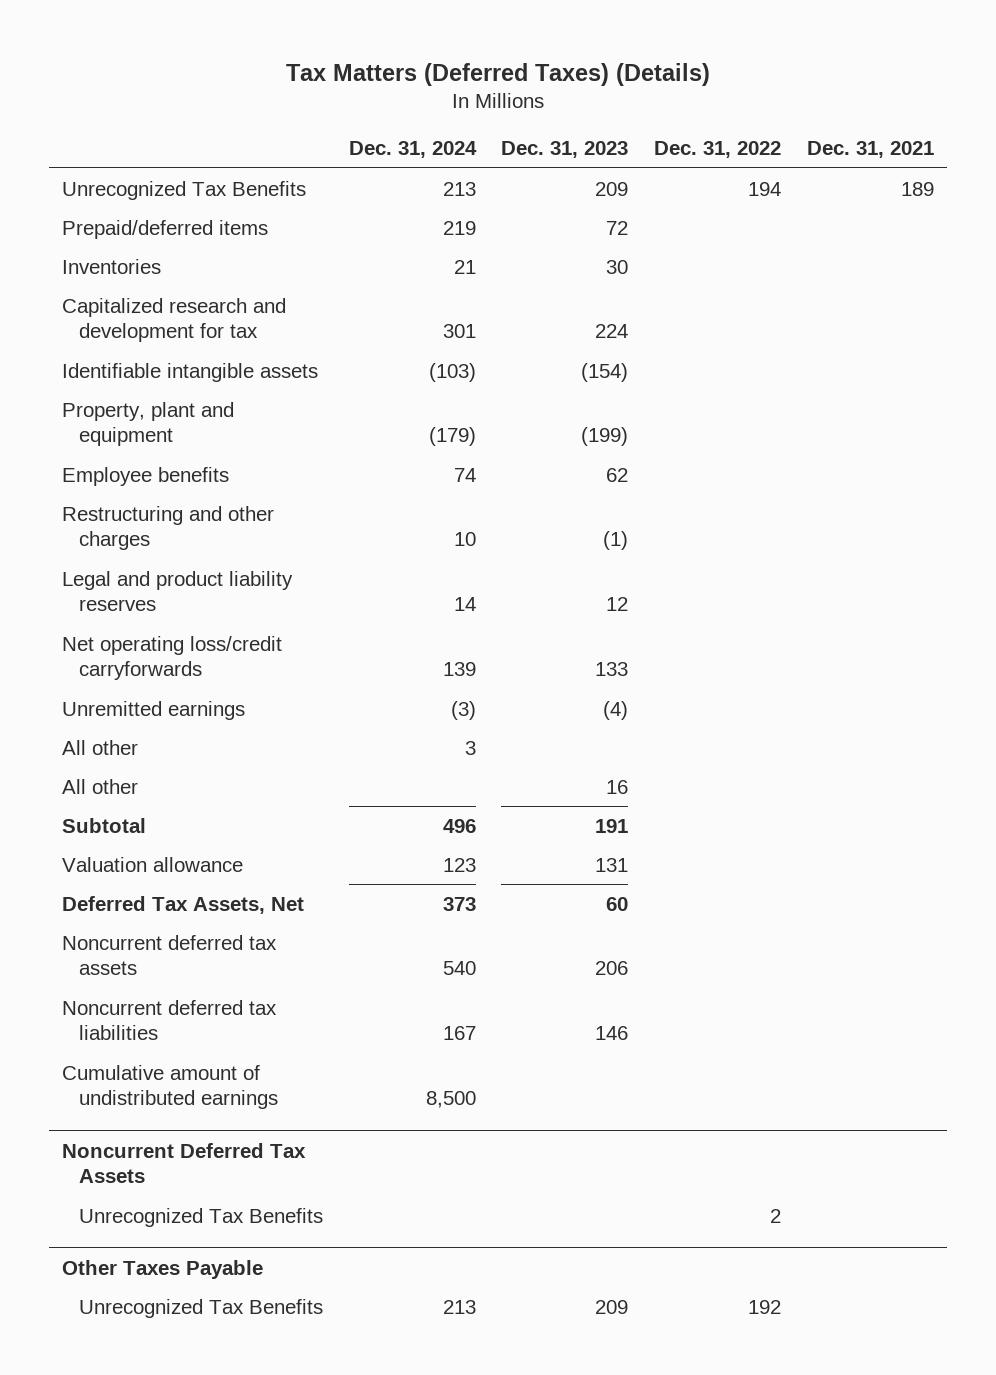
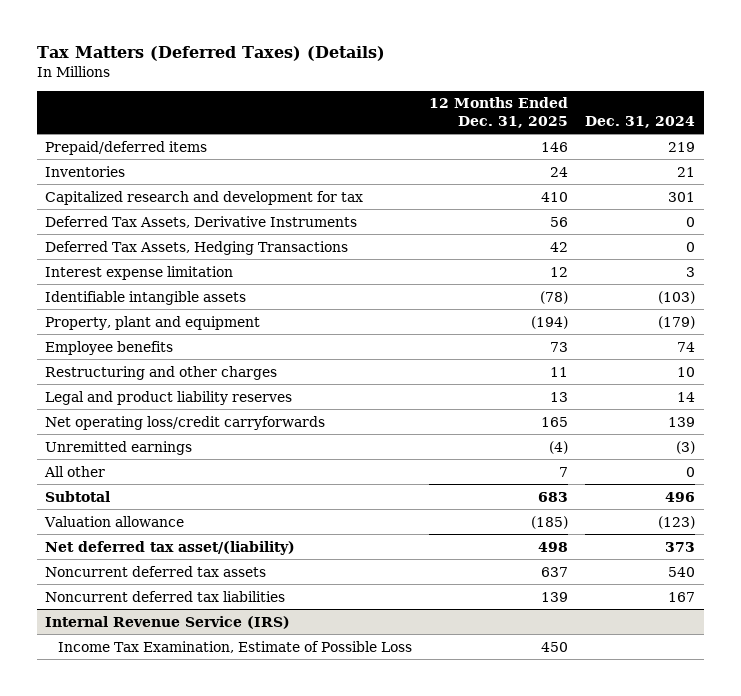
[501,140,629,158] Dec. 31, 2023 -> none
[654,140,782,158] Dec. 31, 2022 -> none
[806,140,934,158] Dec. 31, 2021 -> none
none -> [429,97,569,128] 12 Months Ended Dec. 31, 2025
[61,180,306,200] Unrecognized Tax Benefits -> none
none -> [45,215,358,228] Deferred Tax Assets, Derivative Instruments
none -> [45,240,349,255] Deferred Tax Assets, Hedging Transactions
none -> [45,265,234,280] Interest expense limitation
[61,778,138,794] All other -> none
[464,740,476,755] 3 -> [686,466,696,477] 0
[442,857,476,872] 123 -> [658,515,696,529] (123)
[61,895,304,914] Deferred Tax Assets, Net -> [45,540,296,555] Net deferred tax asset/(liability)
[61,1064,279,1110] Cumulative amount of undistributed earnings -> none
[61,1142,306,1184] Noncurrent Deferred Tax Assets -> none
[79,1207,324,1227] Unrecognized Tax Benefits -> none
[61,1259,263,1279] Other Taxes Payable -> none
[79,1298,324,1318] Unrecognized Tax Benefits -> none
none -> [45,615,291,629] Internal Revenue Service (IRS)
none -> [58,640,413,653] Income Tax Examination, Estimate of Possible Loss

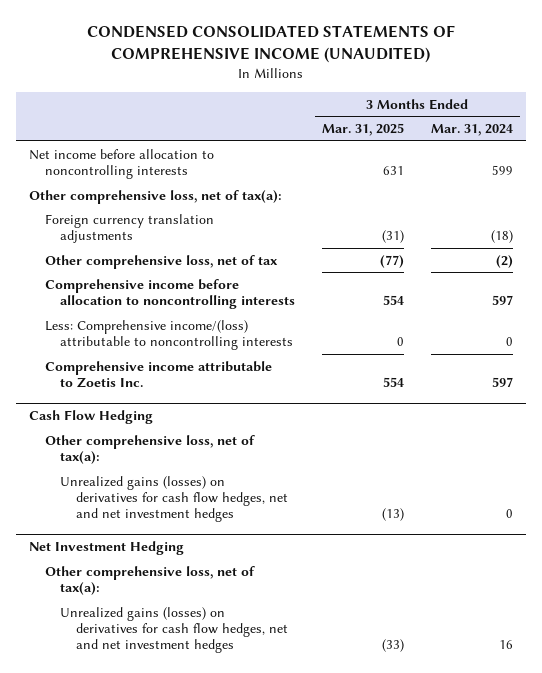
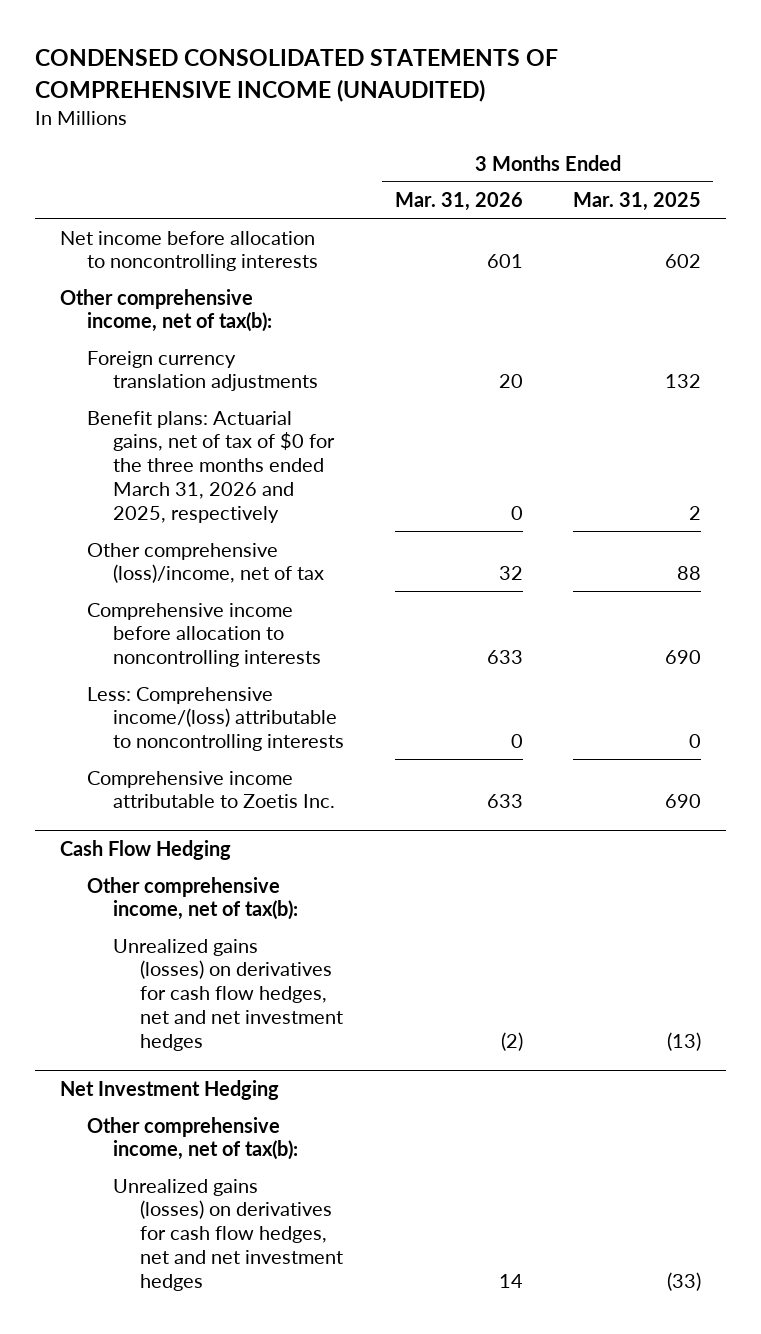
[430,124,513,137] Mar. 31, 2024 -> none
none -> [394,192,523,212] Mar. 31, 2026
[383,166,405,176] 631 -> [664,254,701,269] 602
[29,189,283,204] Other comprehensive loss, net of tax(a): -> [60,288,272,333] Other comprehensive income, net of tax(b):
[382,230,405,244] (31) -> [664,374,701,389] 132
none -> [86,410,336,524] Benefit plans: Actuarial gains, net of tax of $0 for the three months ended March 31, 2026 and 2025, respectively
[44,254,278,269] Other comprehensive loss, net of tax -> [86,542,325,584] Other comprehensive (loss)/income, net of tax
[380,254,405,268] (77) -> [676,566,701,581] 88
[383,295,405,306] 554 -> [664,650,701,665] 690
[383,377,405,388] 554 -> [664,794,701,809] 690
[44,434,255,465] Other comprehensive loss, net of tax(a): -> [86,876,299,921] Other comprehensive income, net of tax(b):
[44,565,255,596] Other comprehensive loss, net of tax(a): -> [86,1116,299,1161] Other comprehensive income, net of tax(b):

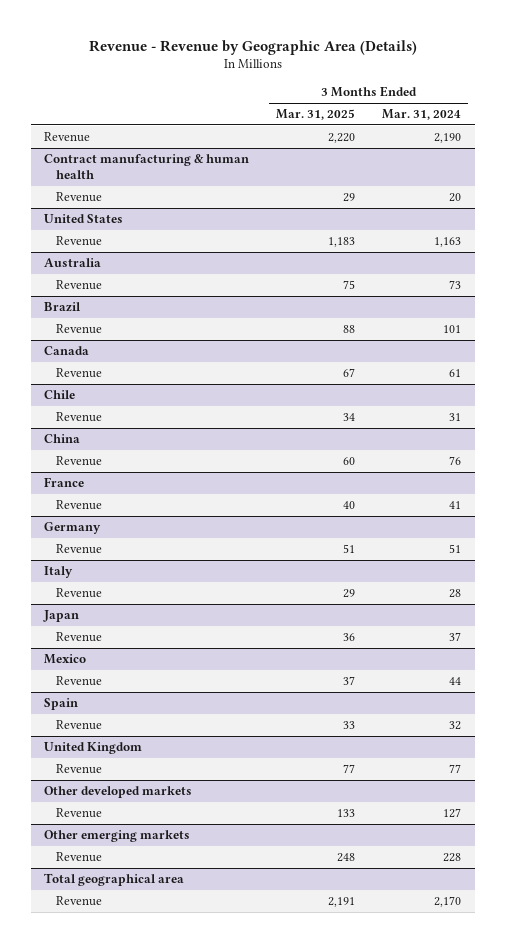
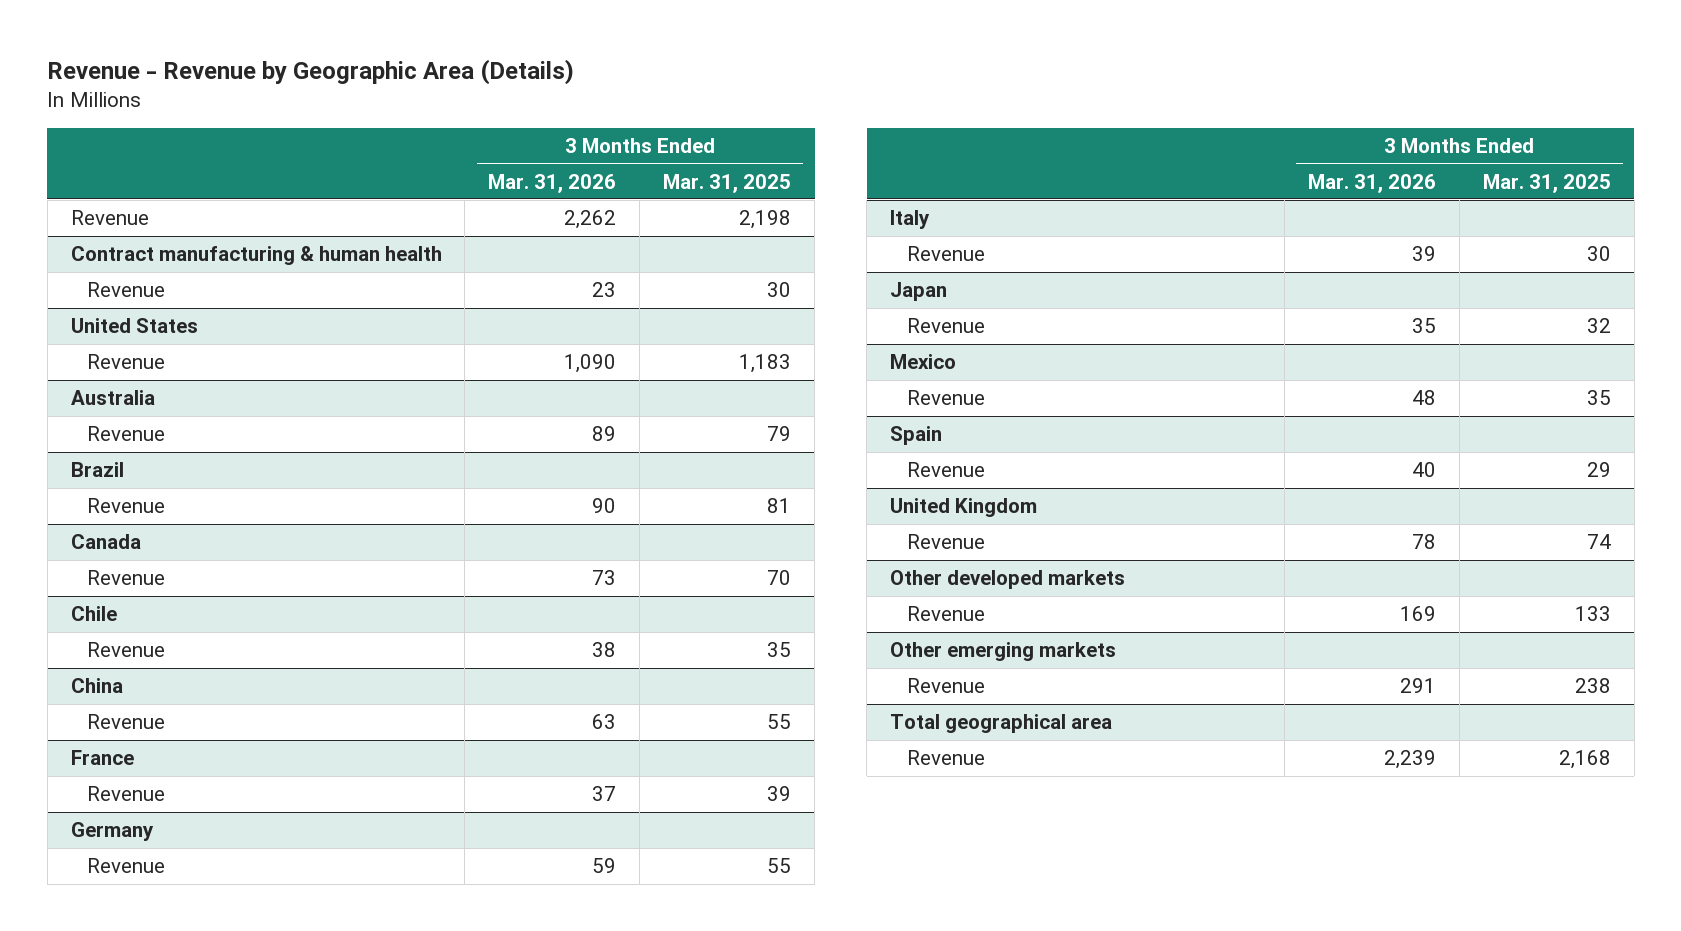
[382,109,462,121] Mar. 31, 2024 -> none
none -> [488,173,617,193] Mar. 31, 2026
[328,133,356,144] 2,220 -> [739,210,792,230] 2,198
[343,193,356,203] 29 -> [767,282,792,298] 30
[343,280,356,290] 75 -> [767,426,792,442] 79
[343,325,356,334] 88 -> [767,498,792,514] 81
[343,368,356,378] 67 -> [767,570,792,586] 70
[343,413,356,422] 34 -> [767,642,792,658] 35
[343,457,356,466] 60 -> [767,714,792,730] 55
[343,501,356,510] 40 -> [767,786,792,802] 39
[343,544,356,554] 51 -> [767,858,792,874] 55
[343,589,356,599] 29 -> [1586,246,1611,262] 30
[343,633,356,642] 36 -> [1586,318,1611,334] 32
[343,676,356,686] 37 -> [1586,390,1611,406] 35
[343,721,356,730] 33 -> [1586,462,1611,478] 29
[343,764,356,774] 77 -> [1586,534,1611,550] 74
[337,853,356,863] 248 -> [1574,678,1611,694] 238
[328,897,356,908] 2,191 -> [1558,750,1611,770] 2,168

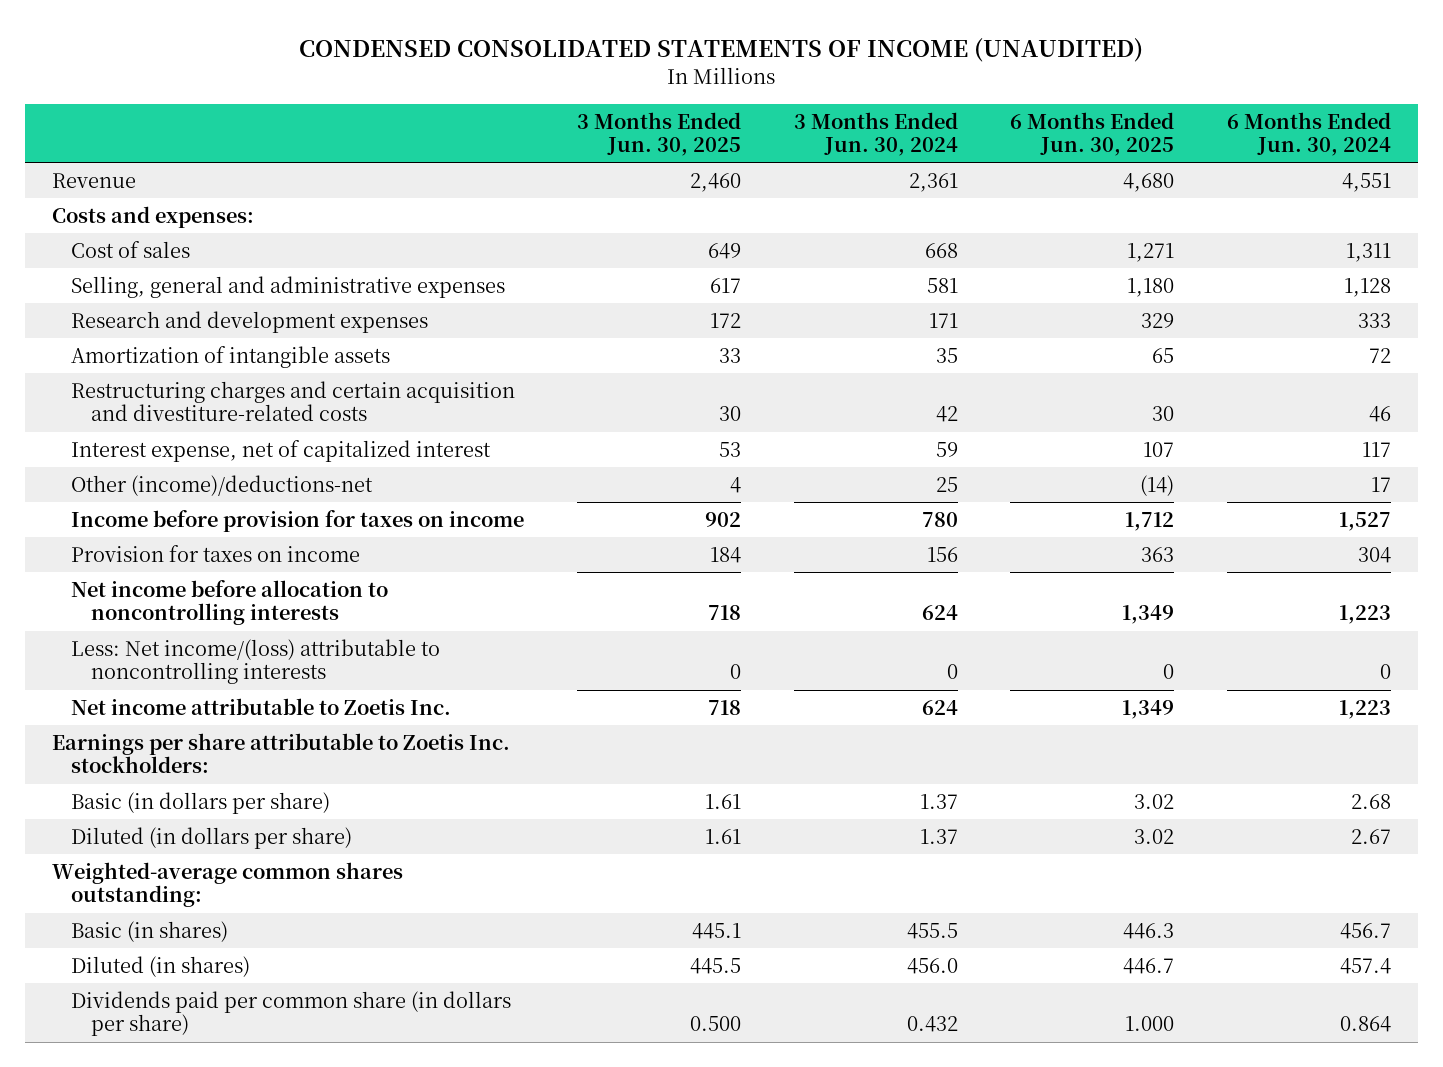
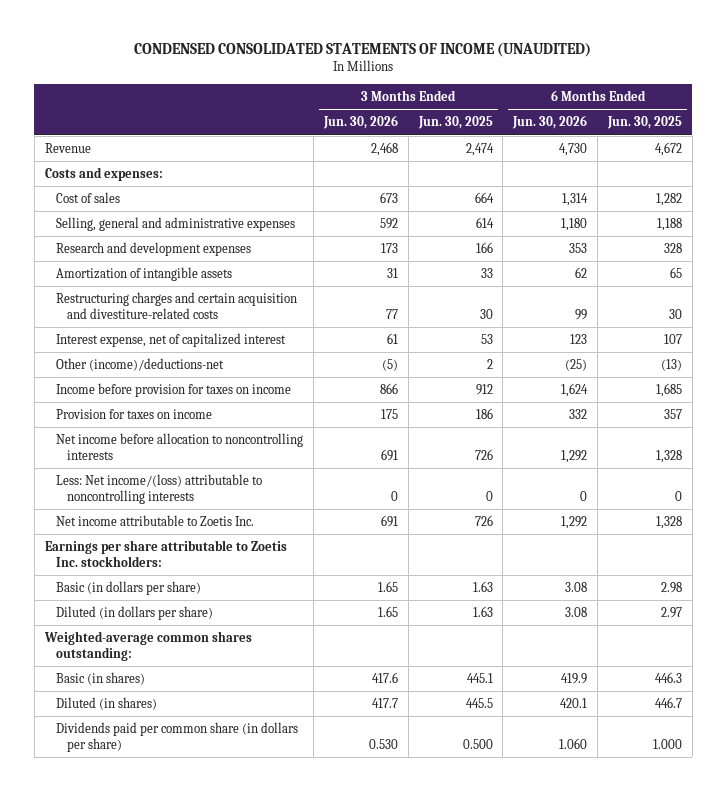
[793,111,958,157] 3 Months Ended Jun. 30, 2024 -> none
[1227,111,1392,157] 6 Months Ended Jun. 30, 2024 -> none
none -> [322,115,398,130] Jun. 30, 2026
none -> [512,115,588,130] Jun. 30, 2026
[690,172,742,192] 2,460 -> [465,143,494,157] 2,474
[1123,172,1175,192] 4,680 -> [655,142,683,157] 4,672
[708,242,742,259] 649 -> [474,192,494,204] 664
[1127,242,1175,262] 1,271 -> [656,193,683,207] 1,282
[710,277,742,293] 617 -> [475,217,494,229] 614
[1127,277,1175,297] 1,180 -> [657,218,683,232] 1,188
[710,312,742,328] 172 -> [475,242,493,254] 166
[1141,312,1175,328] 329 -> [664,243,683,254] 328
[730,476,742,493] 4 -> [486,359,493,370] 2
[1140,474,1175,496] (14) -> [661,359,683,372] (13)
[705,511,742,527] 902 -> [475,384,493,396] 912
[1125,511,1175,531] 1,712 -> [656,383,683,398] 1,685
[710,546,742,563] 184 -> [475,408,493,420] 186
[1141,546,1175,562] 363 -> [664,409,683,420] 357
[708,605,742,621] 718 -> [474,448,493,460] 726
[1122,605,1175,625] 1,349 -> [656,449,683,463] 1,328
[708,699,742,715] 718 -> [474,515,493,527] 726
[1122,699,1175,719] 1,349 -> [656,516,683,530] 1,328
[705,793,742,809] 1.61 -> [472,581,493,593] 1.63
[1134,793,1175,809] 3.02 -> [661,582,683,594] 2.98
[705,828,742,844] 1.61 -> [472,606,493,618] 1.63
[1134,828,1175,844] 3.02 -> [661,607,683,619] 2.97

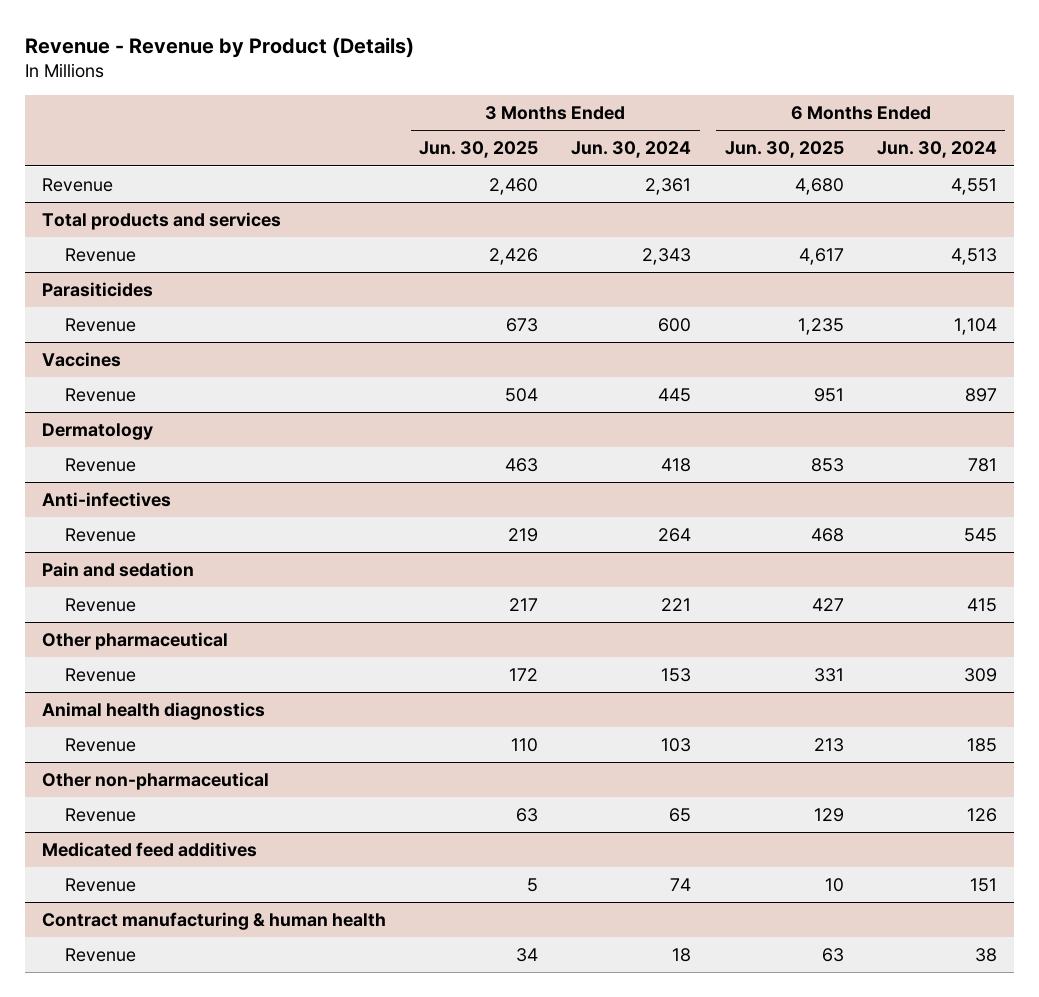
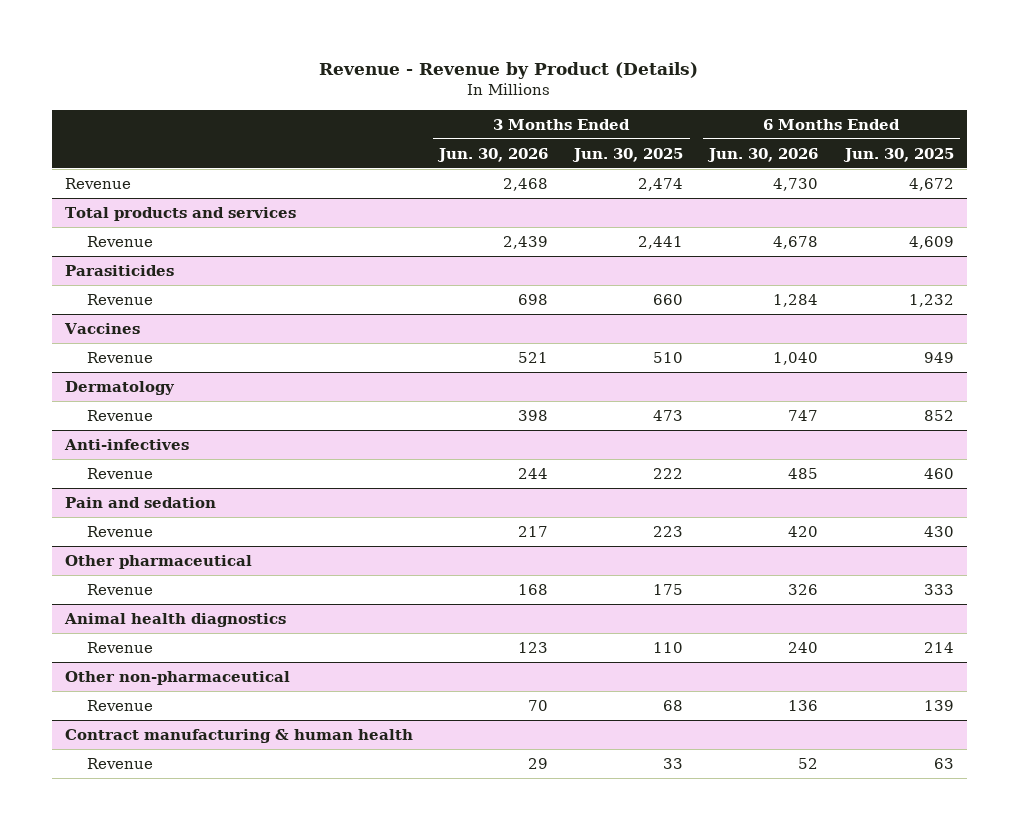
[571,141,692,159] Jun. 30, 2024 -> none
[877,141,998,159] Jun. 30, 2024 -> none
none -> [437,147,549,162] Jun. 30, 2026
none -> [707,147,819,162] Jun. 30, 2026
[488,178,538,196] 2,460 -> [638,177,684,191] 2,474
[794,178,844,196] 4,680 -> [908,177,954,191] 4,672
[488,248,538,266] 2,426 -> [638,235,684,249] 2,441
[798,248,844,266] 4,617 -> [908,235,954,249] 4,609
[505,318,538,333] 673 -> [653,293,684,305] 660
[797,318,844,336] 1,235 -> [908,293,954,307] 1,232
[504,388,538,403] 504 -> [653,351,684,363] 510
[813,388,844,403] 951 -> [923,351,954,363] 949
[504,458,538,473] 463 -> [653,409,684,421] 473
[810,458,844,473] 853 -> [923,409,954,421] 852
[507,528,538,543] 219 -> [653,467,684,479] 222
[810,528,844,543] 468 -> [923,467,954,479] 460
[508,598,538,612] 217 -> [653,525,684,537] 223
[811,598,844,612] 427 -> [923,525,954,537] 430
[508,668,538,682] 172 -> [653,583,684,595] 175
[813,668,844,683] 331 -> [923,583,954,595] 333
[813,738,844,753] 213 -> [923,641,954,653] 214
[41,842,257,858] Medicated feed additives -> none
[65,878,137,893] Revenue -> none
[515,808,538,823] 63 -> [663,699,684,711] 68
[813,808,844,823] 129 -> [923,699,954,711] 139
[515,948,538,963] 34 -> [663,757,684,769] 33

